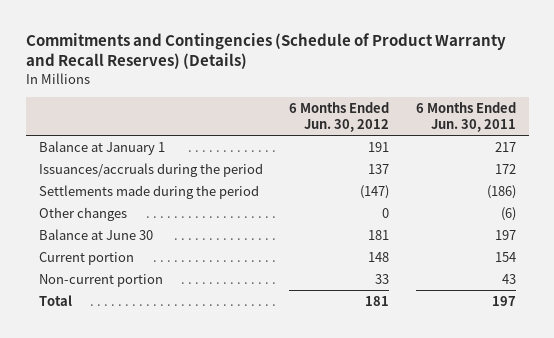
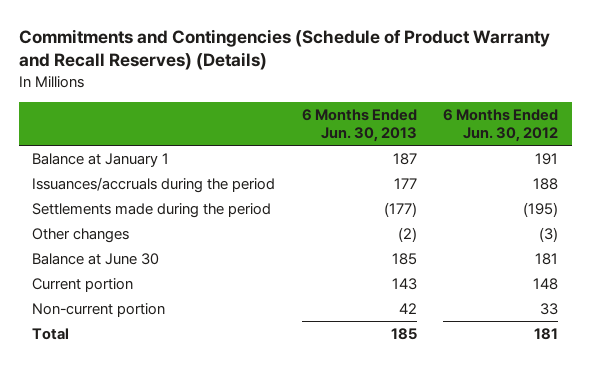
[415,101,516,133] 6 Months Ended Jun. 30, 2011 -> none
none -> [301,108,417,142] 6 Months Ended Jun. 30, 2013
[368,163,390,174] 137 -> [533,178,559,191] 188
[360,184,390,199] (147) -> [523,202,559,218] (195)
[382,207,390,218] 0 -> [539,227,559,243] (3)

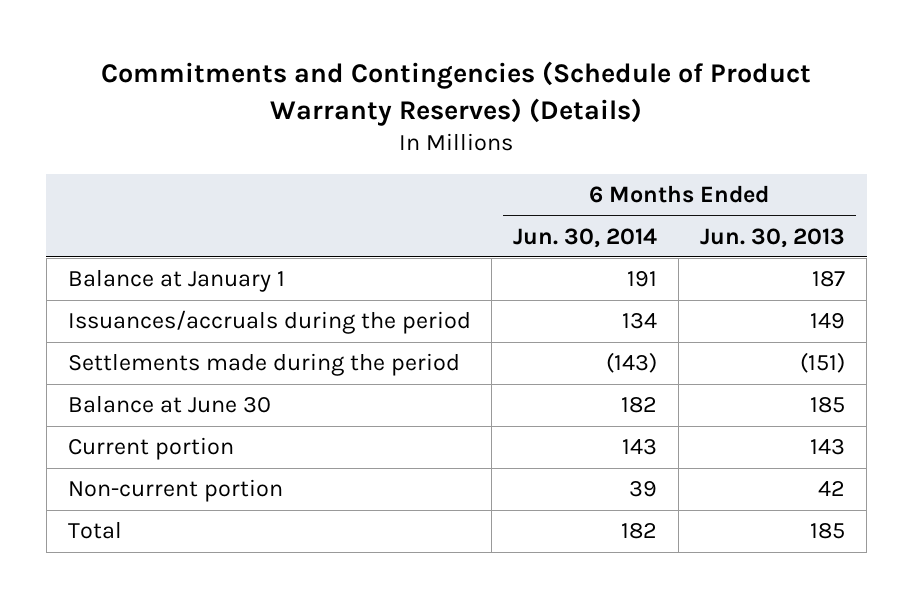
[19,28,551,71] Commitments and Contingencies (Schedule of Product Warranty and Recall Reserves) (Details) -> [101,61,812,126] Commitments and Contingencies (Schedule of Product Warranty Reserves) (Details)
[443,108,559,142] 6 Months Ended Jun. 30, 2012 -> none
none -> [513,227,658,248] Jun. 30, 2014
[32,228,130,244] Other changes -> none
[393,178,417,190] 177 -> [810,313,846,330] 149
[383,202,417,218] (177) -> [800,352,846,374] (151)

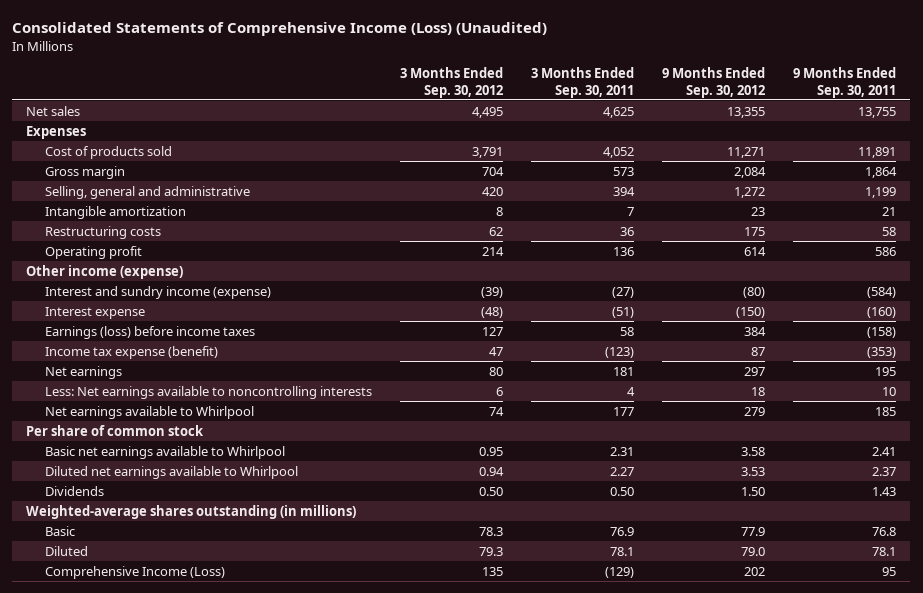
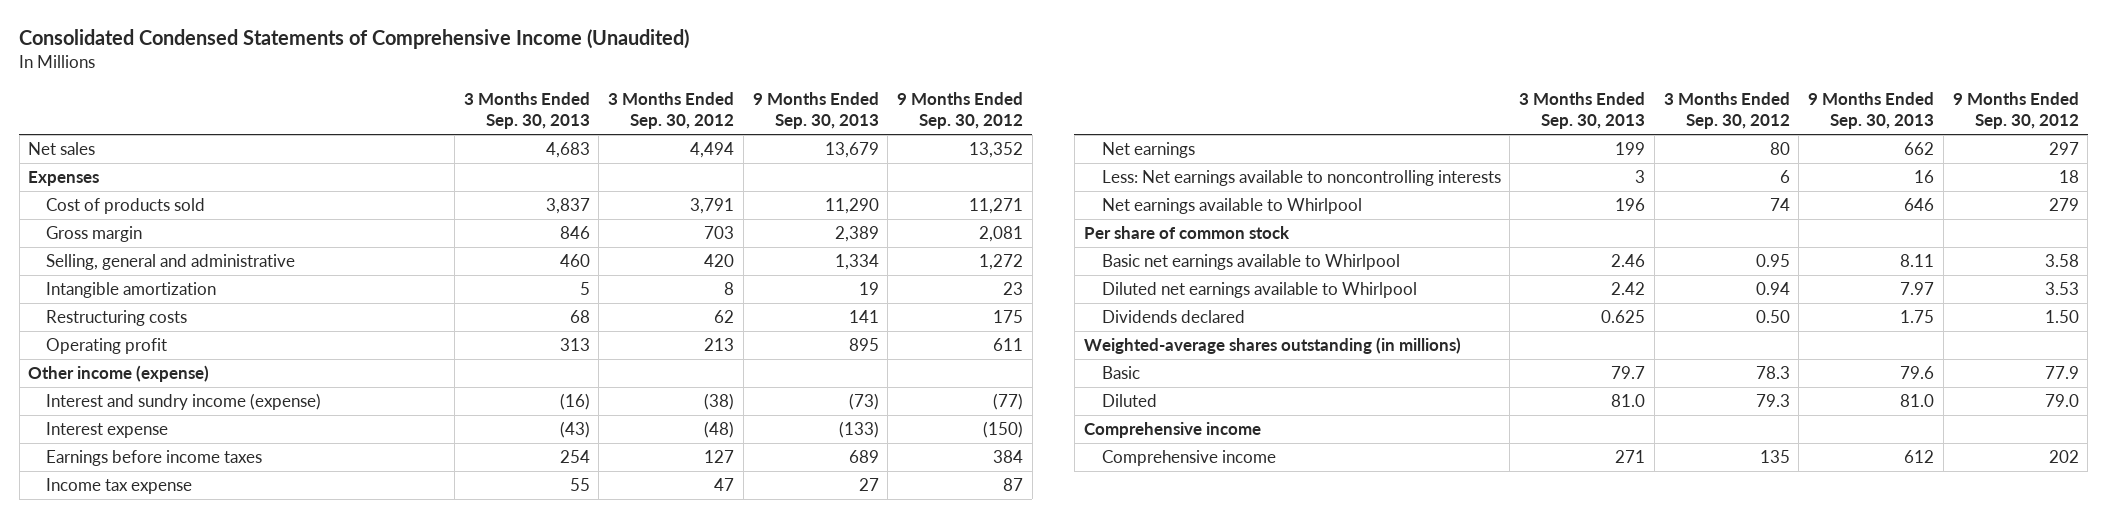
[12,21,548,36] Consolidated Statements of Comprehensive Income (Loss) (Unaudited) -> [19,29,690,50] Consolidated Condensed Statements of Comprehensive Income (Unaudited)
[530,67,634,98] 3 Months Ended Sep. 30, 2011 -> none
[793,67,897,98] 9 Months Ended Sep. 30, 2011 -> none
none -> [463,91,590,130] 3 Months Ended Sep. 30, 2013
none -> [752,91,879,130] 9 Months Ended Sep. 30, 2013
[471,106,503,118] 4,495 -> [690,142,735,159] 4,494
[726,106,765,118] 13,355 -> [969,142,1024,159] 13,352
[481,166,504,176] 704 -> [704,226,735,240] 703
[733,166,766,178] 2,084 -> [979,226,1024,243] 2,081
[481,246,504,256] 214 -> [704,338,735,352] 213
[743,246,766,256] 614 -> [993,338,1024,352] 611
[480,286,503,298] (39) -> [704,393,735,411] (38)
[742,286,765,298] (80) -> [993,393,1024,411] (77)
[44,325,255,339] Earnings (loss) before income taxes -> [46,450,263,467] Earnings before income taxes
[44,345,218,359] Income tax expense (benefit) -> [46,478,193,495] Income tax expense
[44,485,104,496] Dividends -> [1101,310,1245,324] Dividends declared
none -> [1083,422,1261,439] Comprehensive income
[44,565,225,579] Comprehensive Income (Loss) -> [1101,450,1276,467] Comprehensive income

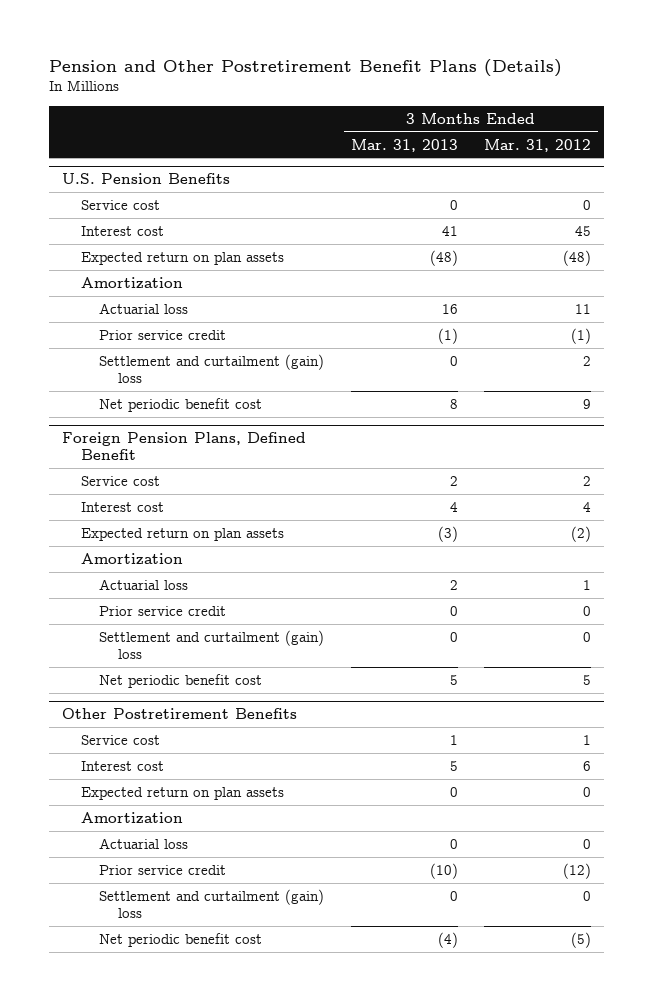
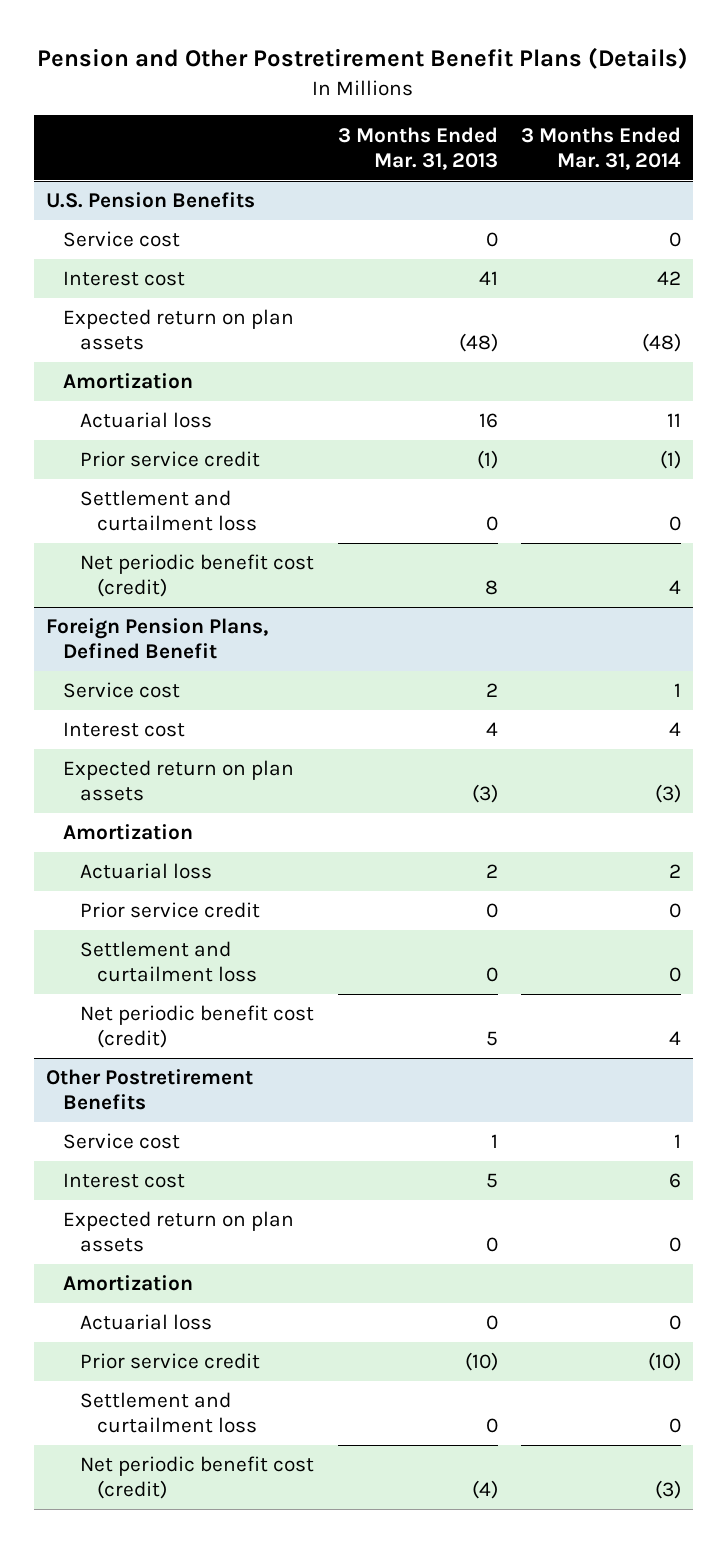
[483,138,591,152] Mar. 31, 2012 -> none
none -> [521,126,682,170] 3 Months Ended Mar. 31, 2014
[99,353,325,383] Settlement and curtailment (gain) loss -> [80,490,258,532] Settlement and curtailment loss
[99,397,263,412] Net periodic benefit cost -> [80,554,315,598] Net periodic benefit cost (credit)
[99,629,325,659] Settlement and curtailment (gain) loss -> [80,941,258,983] Settlement and curtailment loss
[99,673,263,688] Net periodic benefit cost -> [80,1005,315,1049] Net periodic benefit cost (credit)
[99,888,325,918] Settlement and curtailment (gain) loss -> [80,1392,258,1434] Settlement and curtailment loss
[99,932,263,947] Net periodic benefit cost -> [80,1456,315,1500] Net periodic benefit cost (credit)

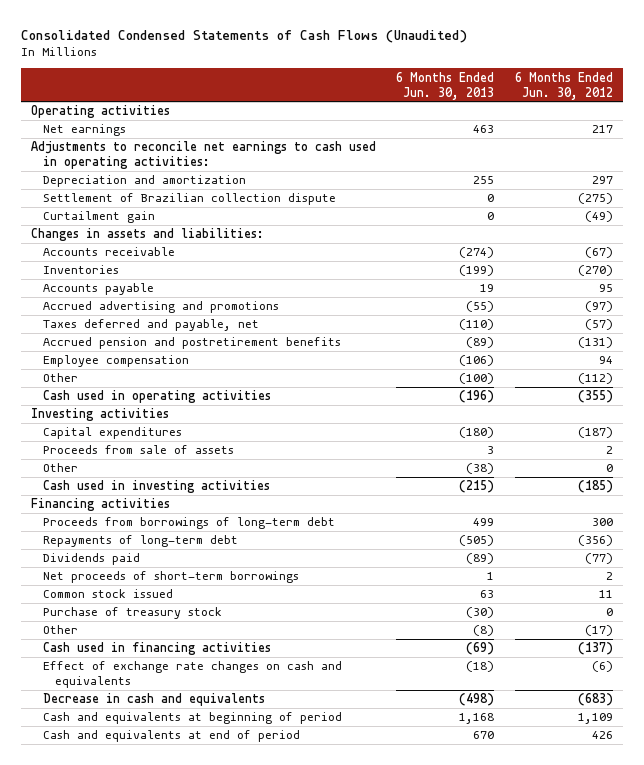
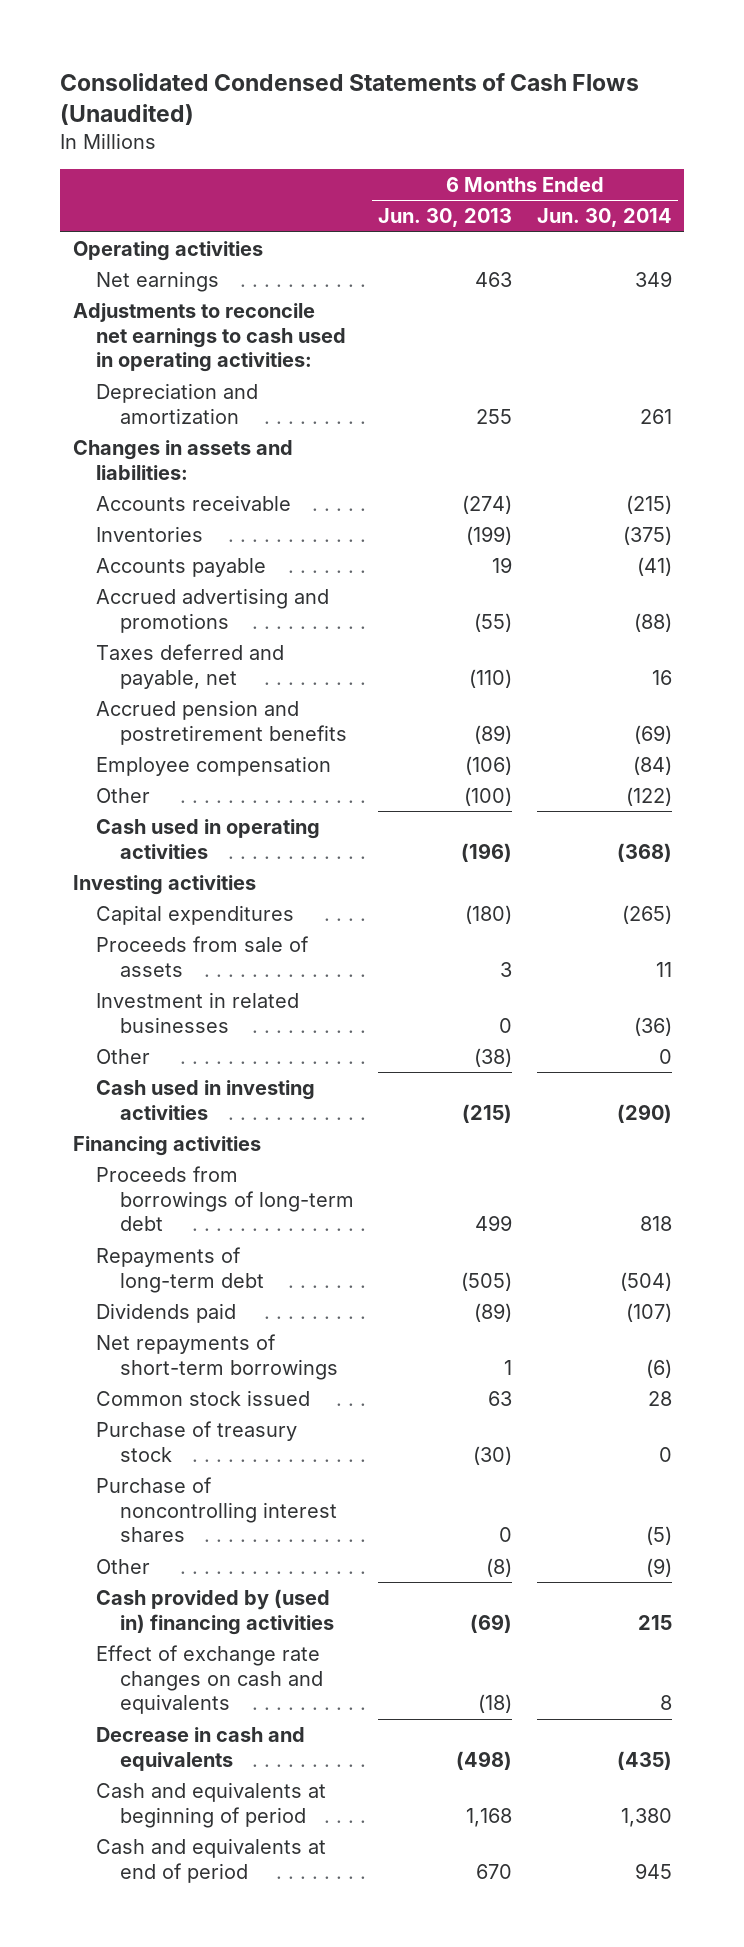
[514,71,613,100] 6 Months Ended Jun. 30, 2012 -> none
none -> [536,208,672,228] Jun. 30, 2014
[42,193,336,206] Settlement of Brazilian collection dispute -> none
[42,211,155,224] Curtailment gain -> none
none -> [96,991,300,1033] Investment in related businesses
[42,571,299,584] Net proceeds of short-term borrowings -> [96,1333,338,1380] Net repayments of short-term borrowings
none -> [96,1476,337,1543] Purchase of noncontrolling interest shares
[42,642,271,656] Cash used in financing activities -> [96,1588,334,1635] Cash provided by (used in) financing activities

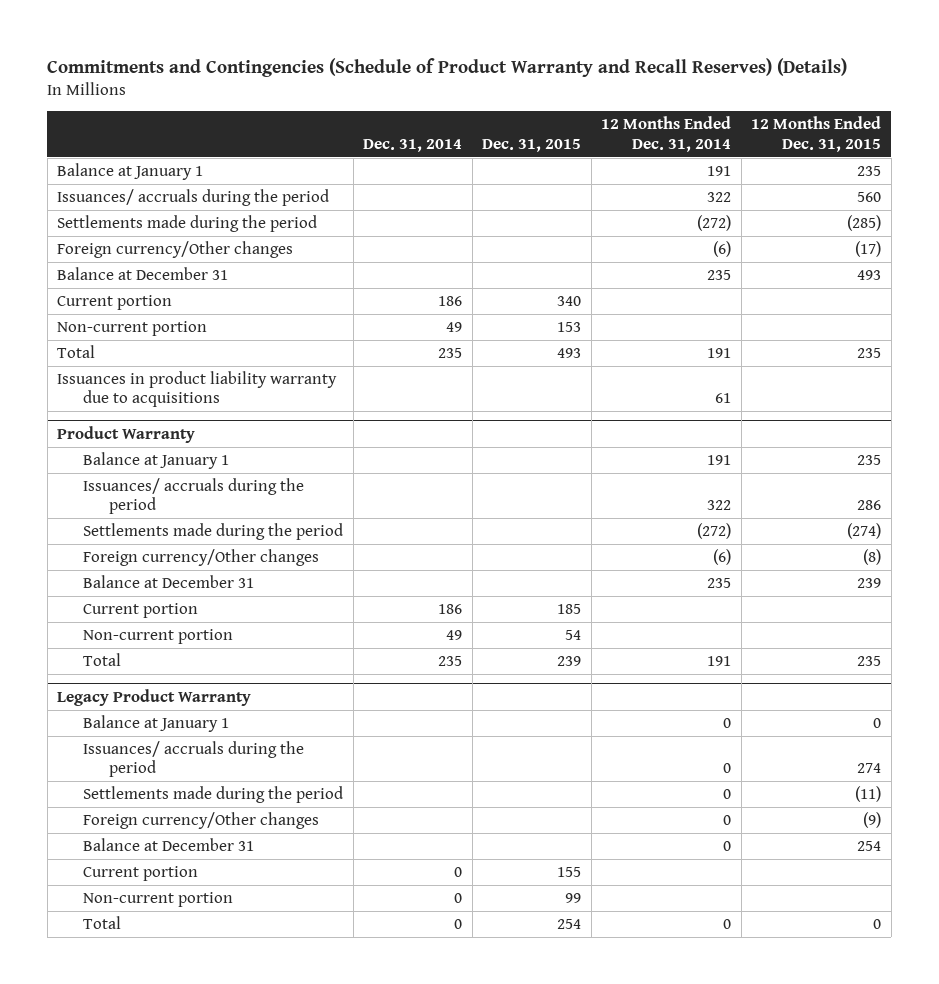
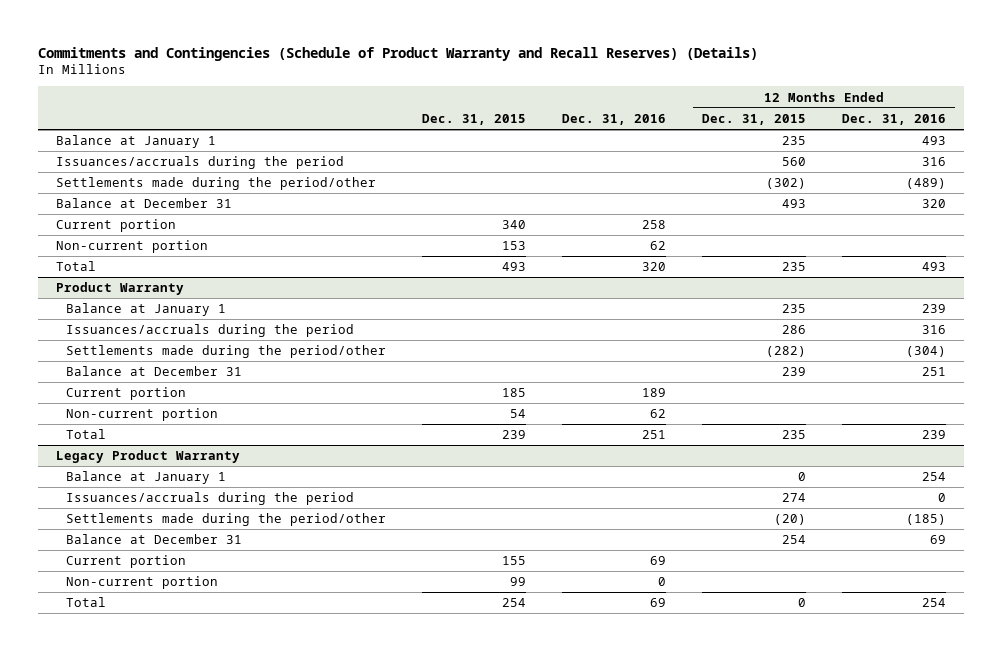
[363,138,463,152] Dec. 31, 2014 -> none
[601,116,732,152] 12 Months Ended Dec. 31, 2014 -> none
none -> [562,113,667,125] Dec. 31, 2016
none -> [842,113,947,125] Dec. 31, 2016
[57,241,294,259] Foreign currency/Other changes -> none
[57,189,330,207] Issuances/ accruals during the period -> [56,156,345,170] Issuances/accruals during the period
[57,215,318,233] Settlements made during the period -> [56,177,377,191] Settlements made during the period/other
[847,215,882,232] (285) -> [766,178,807,190] (302)
[57,371,338,408] Issuances in product liability warranty due to acquisitions -> none
[83,549,320,567] Foreign currency/Other changes -> none
[83,478,305,515] Issuances/ accruals during the period -> [66,324,355,338] Issuances/accruals during the period
[83,523,344,541] Settlements made during the period -> [66,345,387,359] Settlements made during the period/other
[847,523,882,540] (274) -> [766,346,807,358] (282)
[83,812,320,830] Foreign currency/Other changes -> none
[83,741,305,778] Issuances/ accruals during the period -> [66,492,355,506] Issuances/accruals during the period
[83,786,344,804] Settlements made during the period -> [66,513,387,527] Settlements made during the period/other
[855,786,882,803] (11) -> [774,514,807,526] (20)

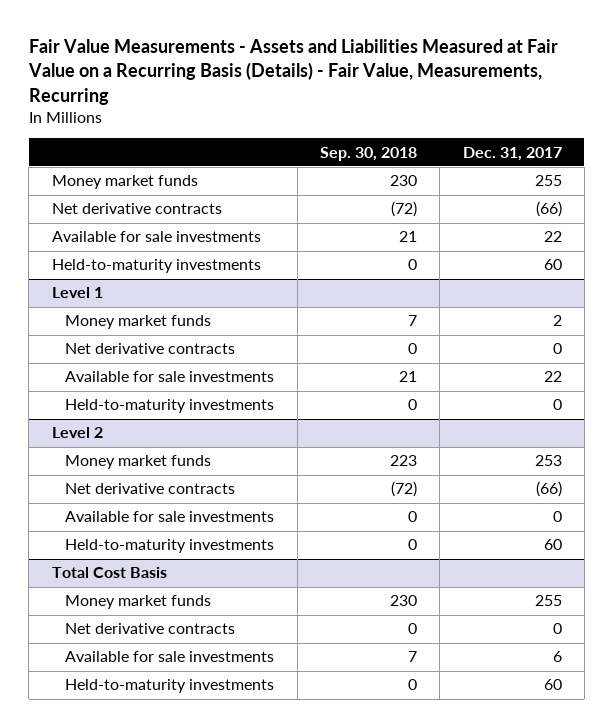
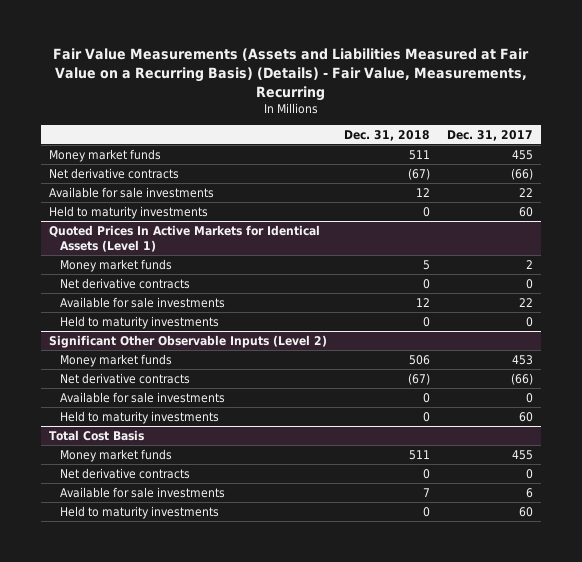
[27,39,558,105] Fair Value Measurements - Assets and Liabilities Measured at Fair Value on a Recurring Basis (Details) - Fair Value, Measurements, Recurring -> [52,48,529,101] Fair Value Measurements (Assets and Liabilities Measured at Fair Value on a Recurring Basis) (Details) - Fair Value, Measurements, Recurring
[320,146,418,161] Sep. 30, 2018 -> none
none -> [343,129,430,141] Dec. 31, 2018
[534,175,562,187] 255 -> [511,149,533,160] 455
[51,259,261,274] Held-to-maturity investments -> [49,205,209,219] Held to maturity investments
[51,287,103,299] Level 1 -> [49,224,321,252] Quoted Prices In Active Markets for Identical Assets (Level 1)
[65,399,275,414] Held-to-maturity investments -> [59,315,219,329] Held to maturity investments
[51,427,103,439] Level 2 -> [49,334,328,348] Significant Other Observable Inputs (Level 2)
[534,455,562,467] 253 -> [511,354,533,365] 453
[65,539,275,554] Held-to-maturity investments -> [59,410,219,424] Held to maturity investments
[534,595,562,607] 255 -> [511,449,533,460] 455
[65,679,275,694] Held-to-maturity investments -> [59,505,219,519] Held to maturity investments

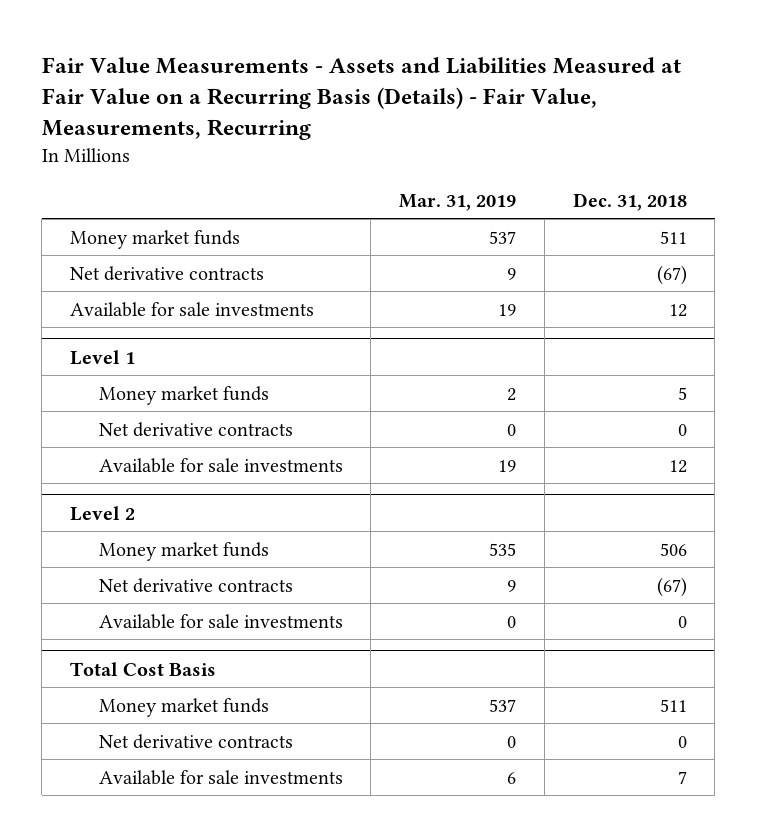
[52,48,529,101] Fair Value Measurements (Assets and Liabilities Measured at Fair Value on a Recurring Basis) (Details) - Fair Value, Measurements, Recurring -> [41,56,681,141] Fair Value Measurements - Assets and Liabilities Measured at Fair Value on a Recurring Basis (Details) - Fair Value, Measurements, Recurring
[446,129,533,141] Dec. 31, 2017 -> none
none -> [399,193,517,211] Mar. 31, 2019
[49,205,209,219] Held to maturity investments -> none
[49,224,321,252] Quoted Prices In Active Markets for Identical Assets (Level 1) -> [70,349,136,365] Level 1
[59,315,219,329] Held to maturity investments -> none
[49,334,328,348] Significant Other Observable Inputs (Level 2) -> [70,505,136,521] Level 2
[59,410,219,424] Held to maturity investments -> none
[59,505,219,519] Held to maturity investments -> none

